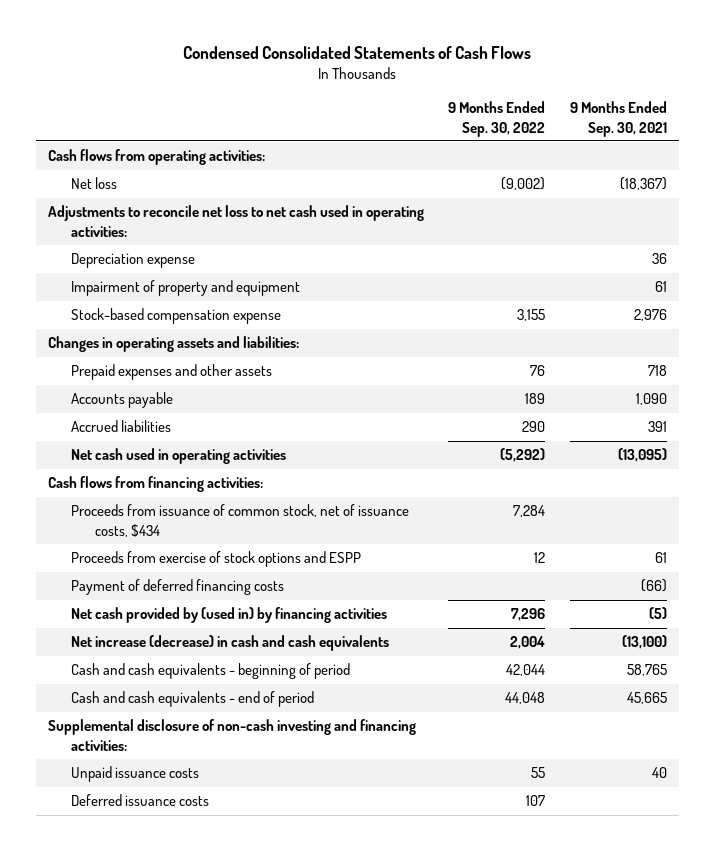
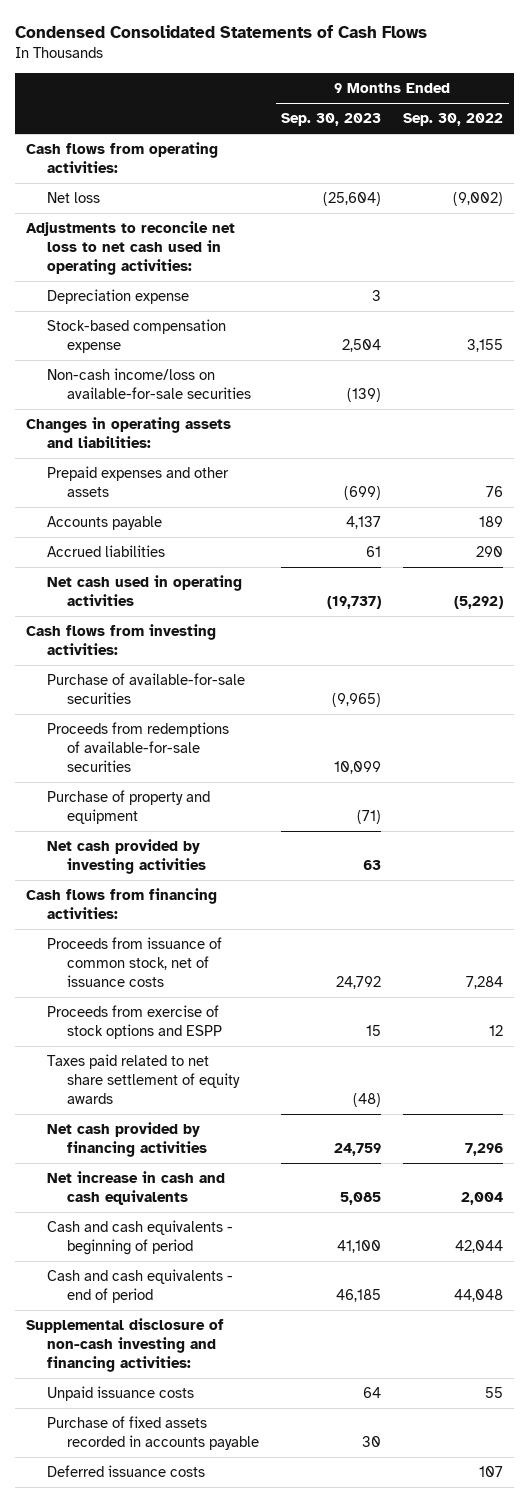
[569,101,667,137] 9 Months Ended Sep. 30, 2021 -> none
none -> [281,113,382,127] Sep. 30, 2023
[71,280,301,297] Impairment of property and equipment -> none
none -> [46,368,252,400] Non-cash income/loss on available-for-sale securities
none -> [26,624,217,656] Cash flows from investing activities:
none -> [46,673,245,705] Purchase of available-for-sale securities
none -> [46,722,229,773] Proceeds from redemptions of available-for-sale securities
none -> [46,790,210,825] Purchase of property and equipment
none -> [46,839,207,875] Net cash provided by investing activities
[71,504,410,537] Proceeds from issuance of common stock, net of issuance costs, $434 -> [46,937,222,988] Proceeds from issuance of common stock, net of issuance costs
[71,579,285,596] Payment of deferred financing costs -> none
none -> [46,1054,241,1105] Taxes paid related to net share settlement of equity awards
[71,607,388,624] Net cash provided by (used in) by financing activities -> [46,1122,208,1158] Net cash provided by financing activities
[71,635,390,652] Net increase (decrease) in cash and cash equivalents -> [46,1171,225,1206] Net increase in cash and cash equivalents
none -> [46,1416,260,1451] Purchase of fixed assets recorded in accounts payable

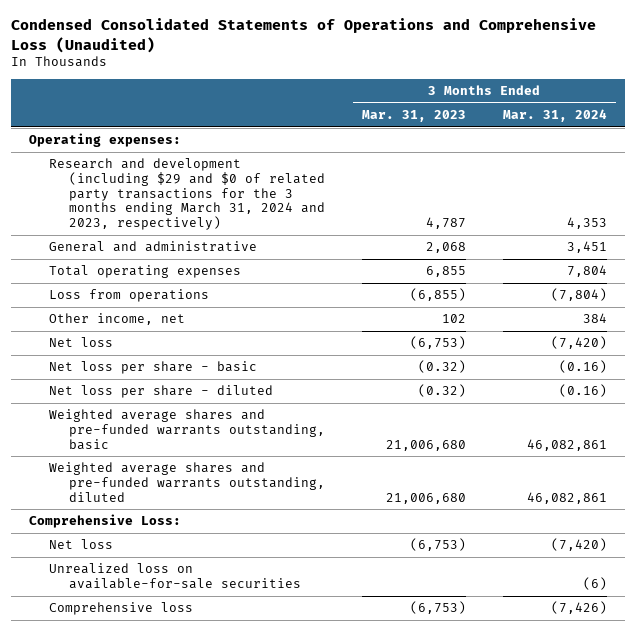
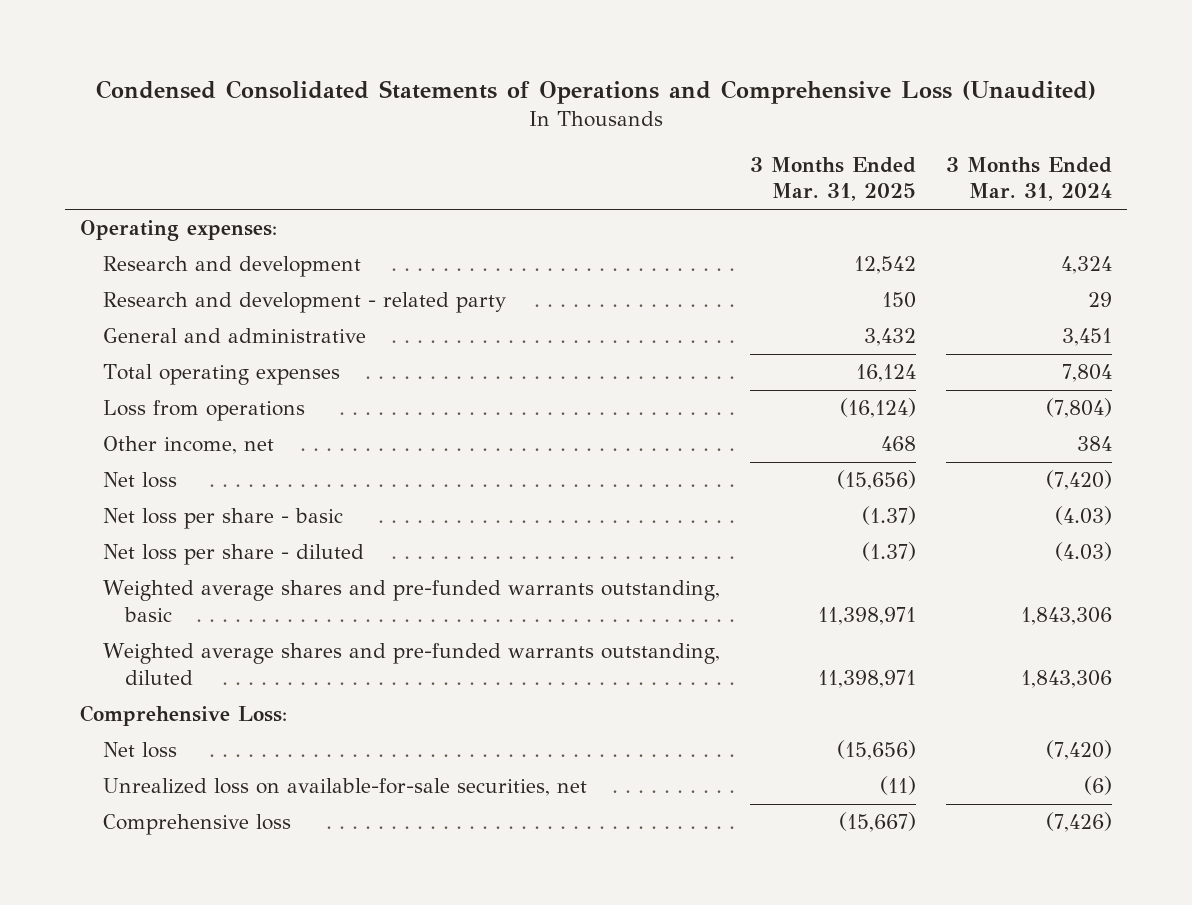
[361,109,466,122] Mar. 31, 2023 -> none
none -> [749,156,916,202] 3 Months Ended Mar. 31, 2025
[49,158,325,230] Research and development (including $29 and $0 of related party transactions for the 3 months ending March 31, 2024 and 2023, respectively) -> none
none -> [102,256,361,278] Research and development
none -> [102,292,506,314] Research and development - related party
[558,360,607,374] (0.16) -> [1054,506,1112,526] (4.03)
[558,384,607,398] (0.16) -> [1054,542,1112,562] (4.03)
[526,438,607,451] 46,082,861 -> [1020,607,1112,626] 1,843,306
[526,491,607,504] 46,082,861 -> [1020,670,1112,689] 1,843,306
[49,563,301,589] Unrealized loss on available-for-sale securities -> [102,778,587,797] Unrealized loss on available-for-sale securities, net

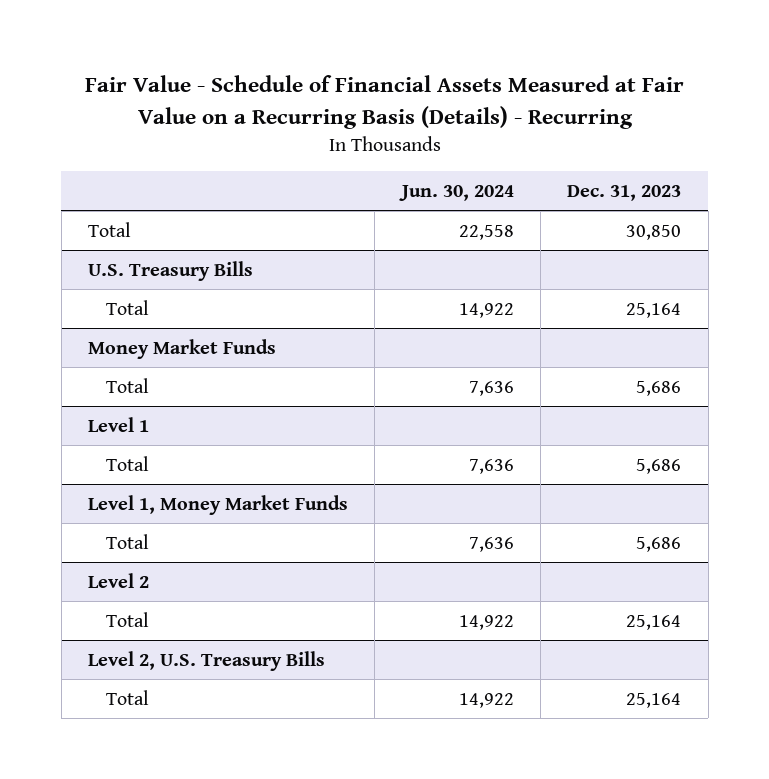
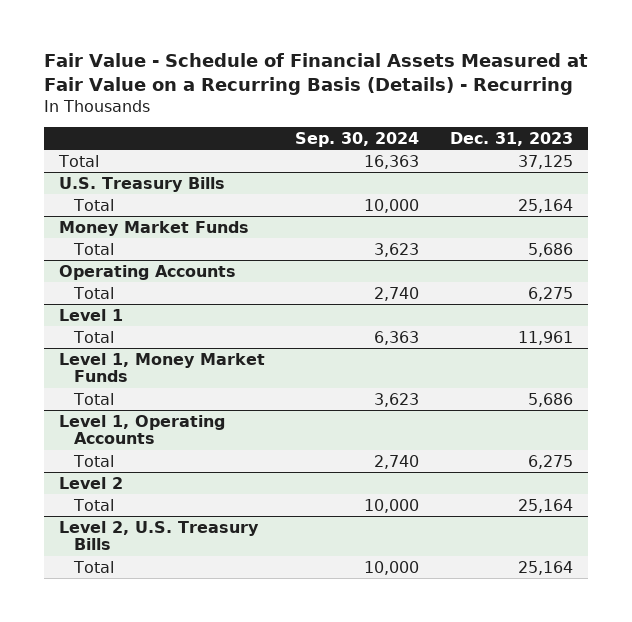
[398,184,514,201] Jun. 30, 2024 -> none
none -> [295,131,420,147] Sep. 30, 2024
[626,224,682,240] 30,850 -> [517,154,573,169] 37,125
none -> [58,264,236,280] Operating Accounts
none -> [72,286,114,299] Total
[636,458,682,474] 5,686 -> [517,330,573,345] 11,961
none -> [58,414,225,445] Level 1, Operating Accounts
none -> [72,454,114,467] Total

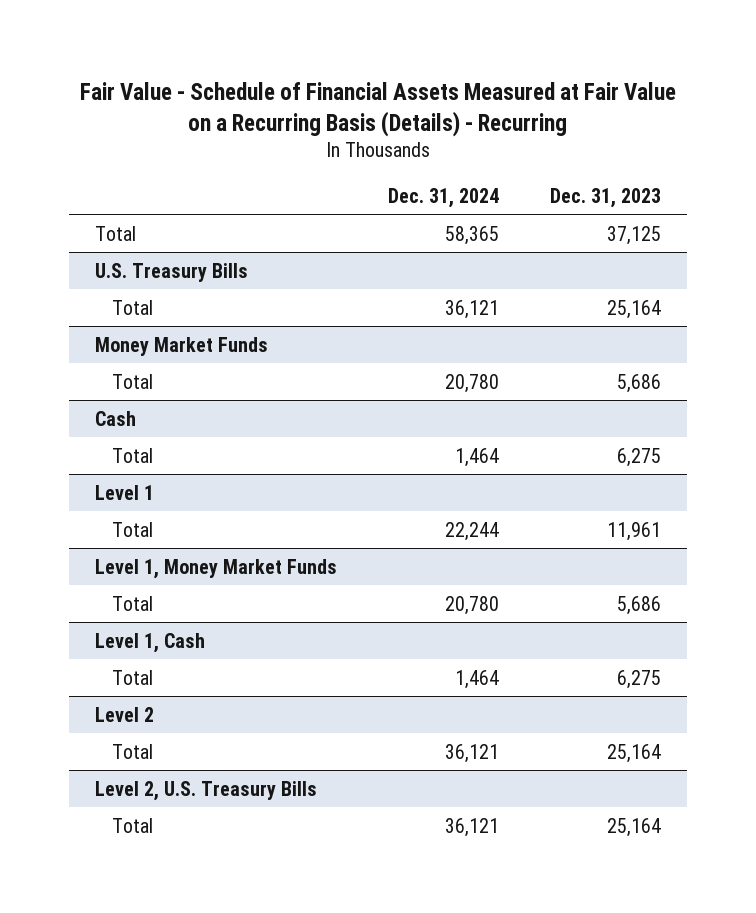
[295,131,420,147] Sep. 30, 2024 -> none
none -> [388,187,500,208] Dec. 31, 2024
[58,264,236,280] Operating Accounts -> [94,410,136,426] Cash
[58,414,225,445] Level 1, Operating Accounts -> none
none -> [94,632,205,653] Level 1, Cash

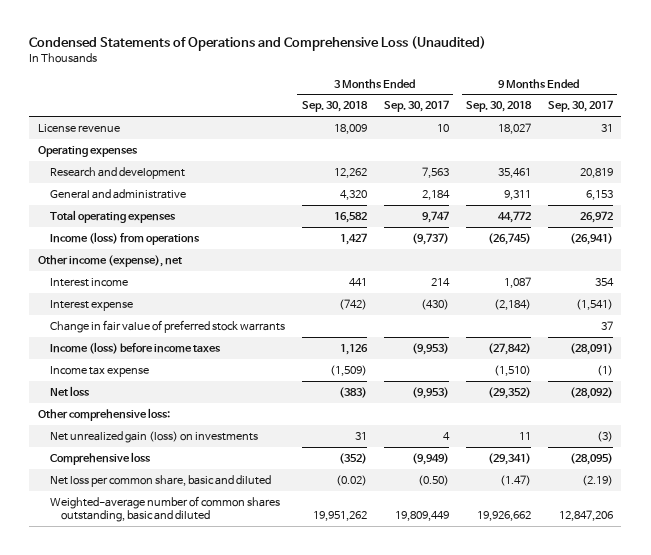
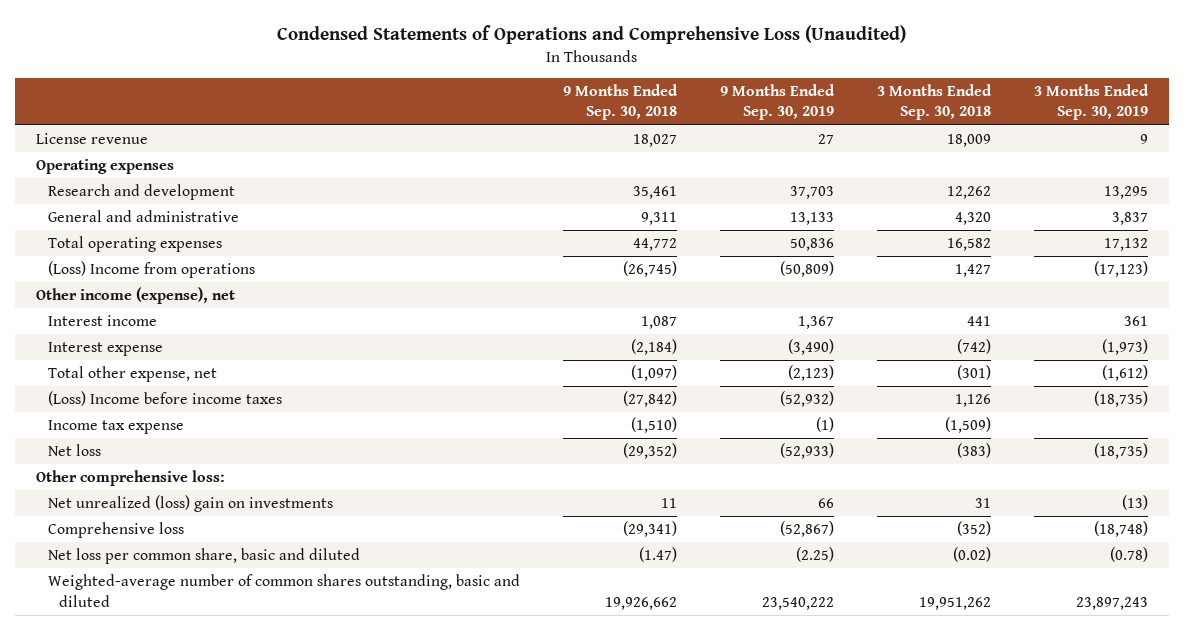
[383,100,449,113] Sep. 30, 2017 -> none
[547,100,613,113] Sep. 30, 2017 -> none
none -> [719,83,835,121] 9 Months Ended Sep. 30, 2019
none -> [1033,83,1149,121] 3 Months Ended Sep. 30, 2019
[49,231,200,245] Income (loss) from operations -> [47,261,255,279] (Loss) Income from operations
[49,319,285,333] Change in fair value of preferred stock warrants -> none
none -> [47,366,217,383] Total other expense, net
[49,341,221,354] Income (loss) before income taxes -> [47,391,282,407] (Loss) Income before income taxes
[49,430,258,443] Net unrealized gain (loss) on investments -> [47,495,333,513] Net unrealized (loss) gain on investments

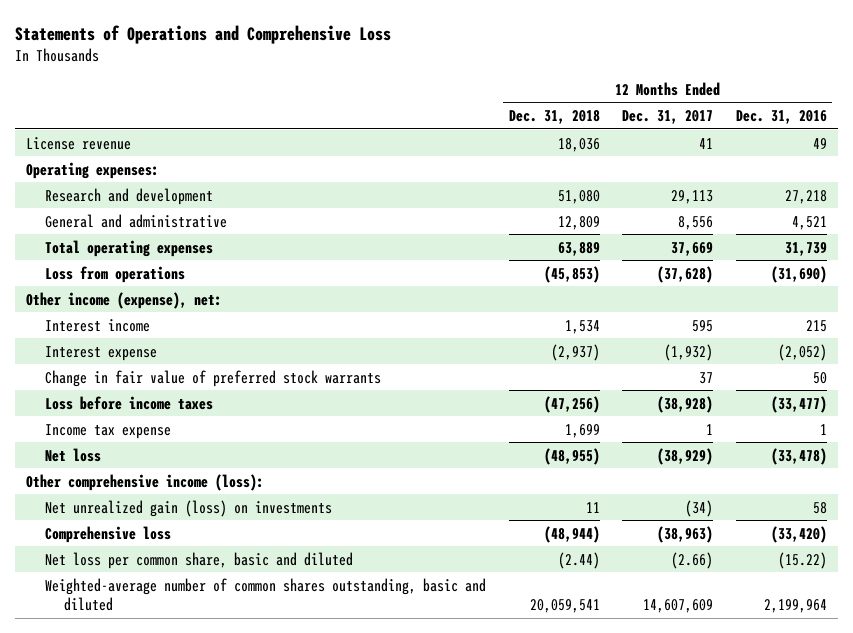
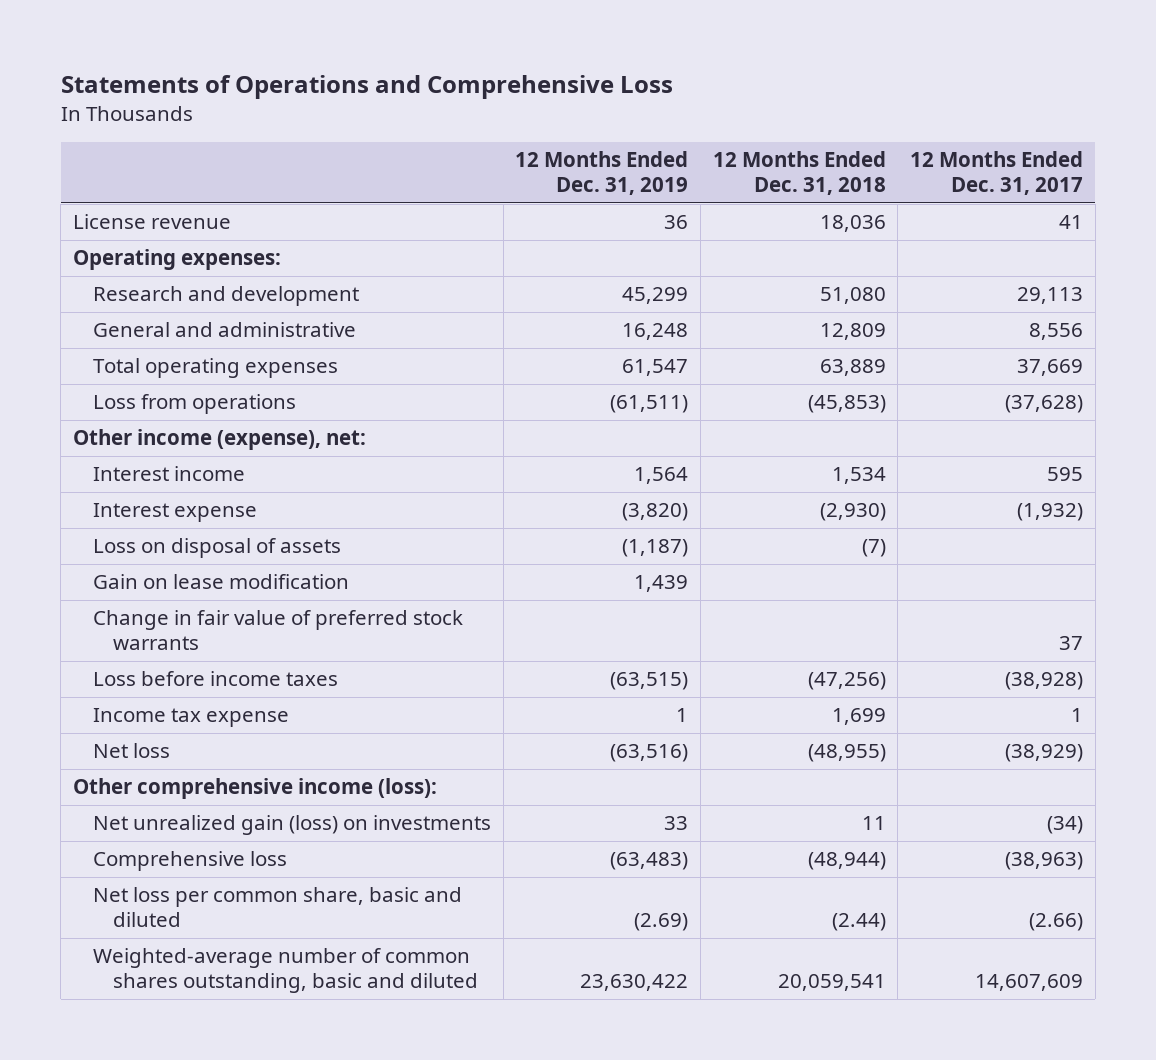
[735,110,827,125] Dec. 31, 2016 -> none
none -> [515,151,689,196] 12 Months Ended Dec. 31, 2019
[550,343,600,361] (2,937) -> [819,503,886,522] (2,930)
none -> [92,538,341,559] Loss on disposal of assets
none -> [92,574,349,590] Gain on lease modification

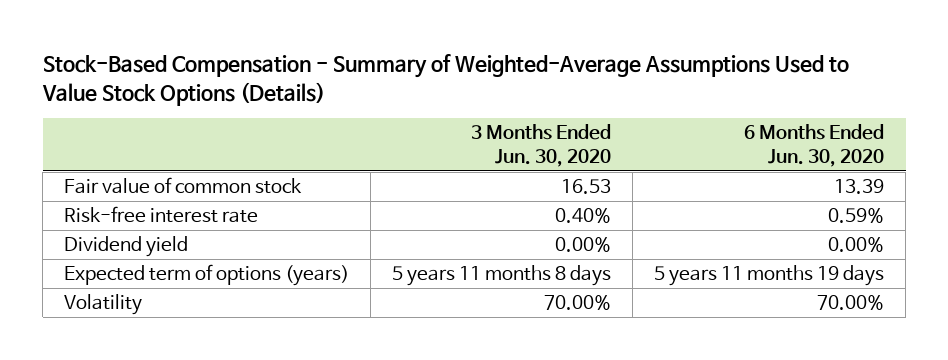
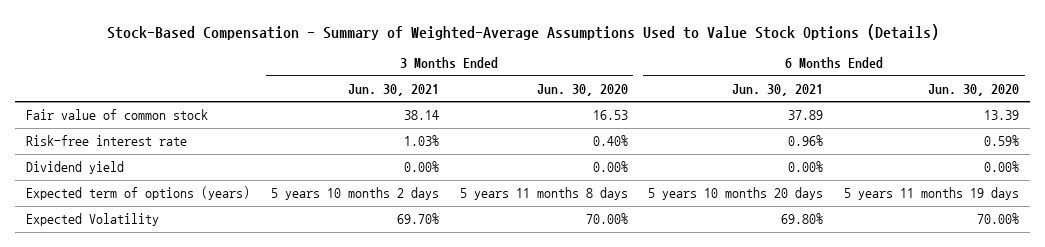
none -> [347,83,439,96] Jun. 30, 2021
none -> [732,83,824,96] Jun. 30, 2021
[64,294,143,316] Volatility -> [25,213,159,227] Expected Volatility

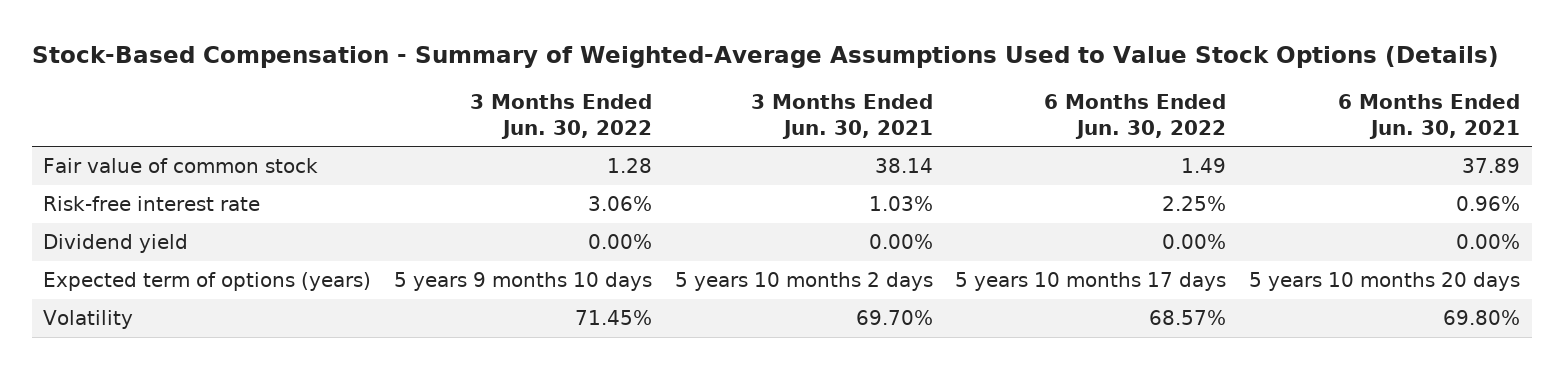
[536,83,628,96] Jun. 30, 2020 -> none
[928,83,1020,96] Jun. 30, 2020 -> none
none -> [469,93,652,139] 3 Months Ended Jun. 30, 2022
none -> [1044,93,1227,139] 6 Months Ended Jun. 30, 2022
[25,213,159,227] Expected Volatility -> [43,310,134,330] Volatility

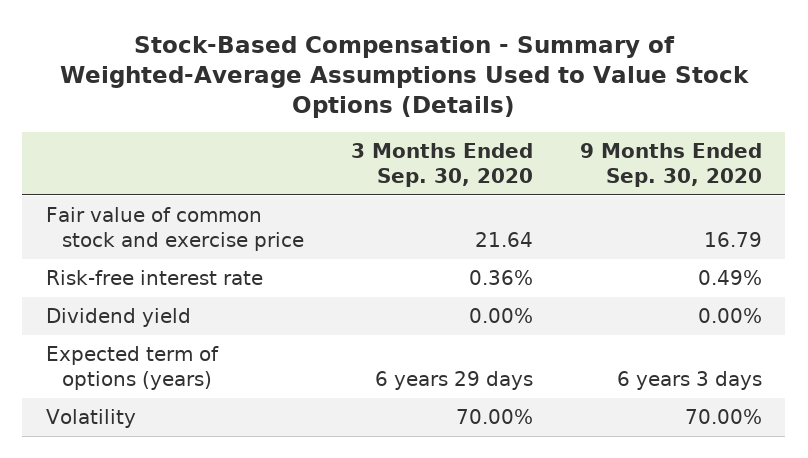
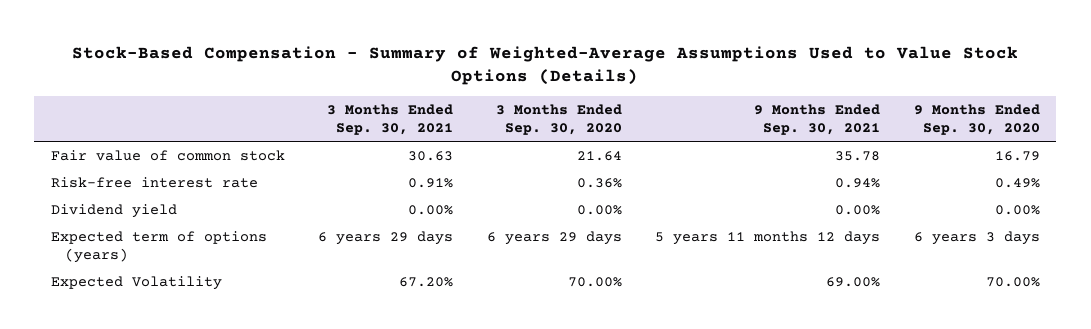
none -> [327,103,454,136] 3 Months Ended Sep. 30, 2021
none -> [754,103,881,136] 9 Months Ended Sep. 30, 2021
[45,206,304,251] Fair value of common stock and exercise price -> [51,149,286,161] Fair value of common stock
[45,408,136,428] Volatility -> [51,275,223,290] Expected Volatility

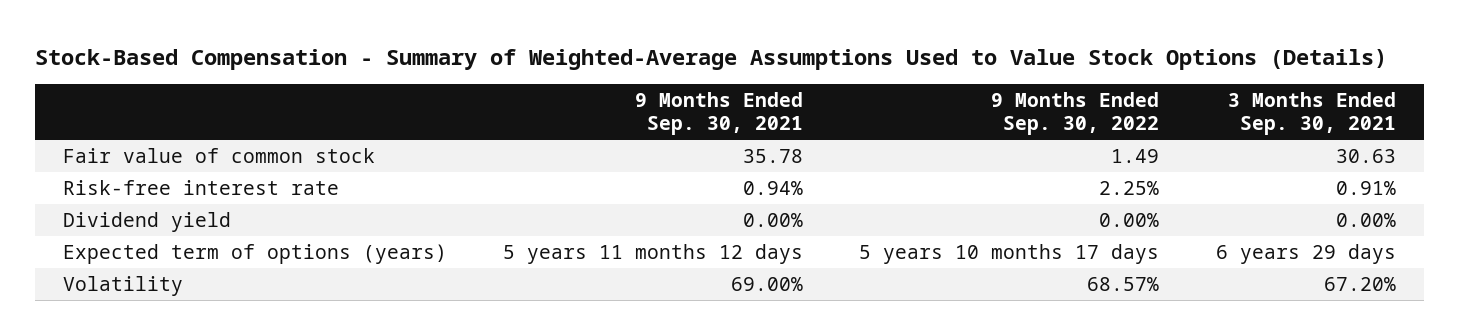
[495,103,622,136] 3 Months Ended Sep. 30, 2020 -> none
[913,103,1040,136] 9 Months Ended Sep. 30, 2020 -> none
none -> [991,92,1160,135] 9 Months Ended Sep. 30, 2022
[51,275,223,290] Expected Volatility -> [62,276,183,297] Volatility

